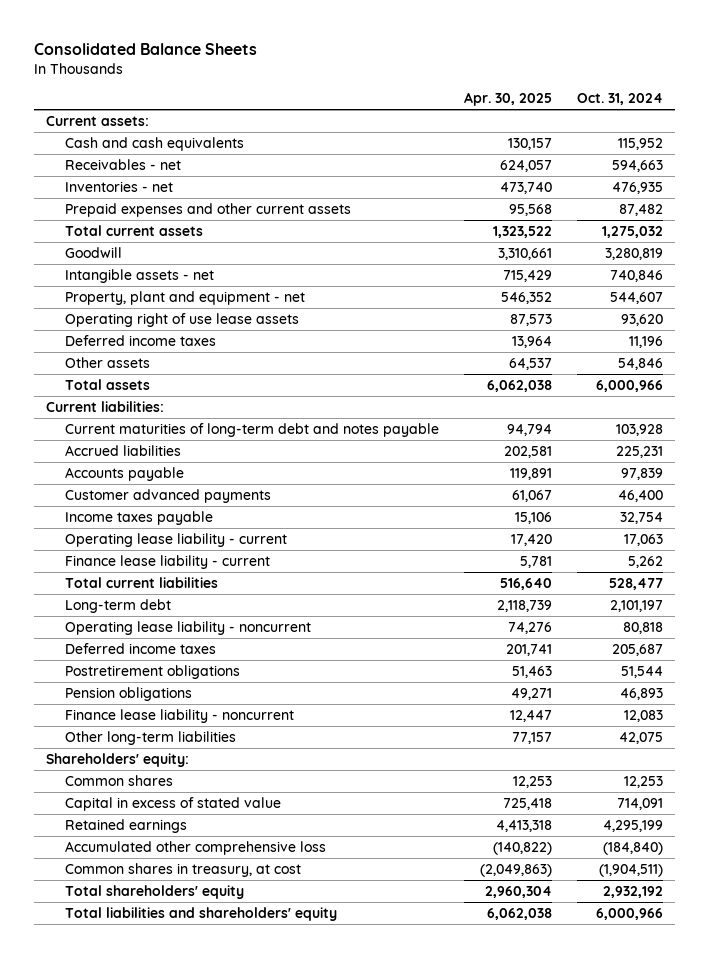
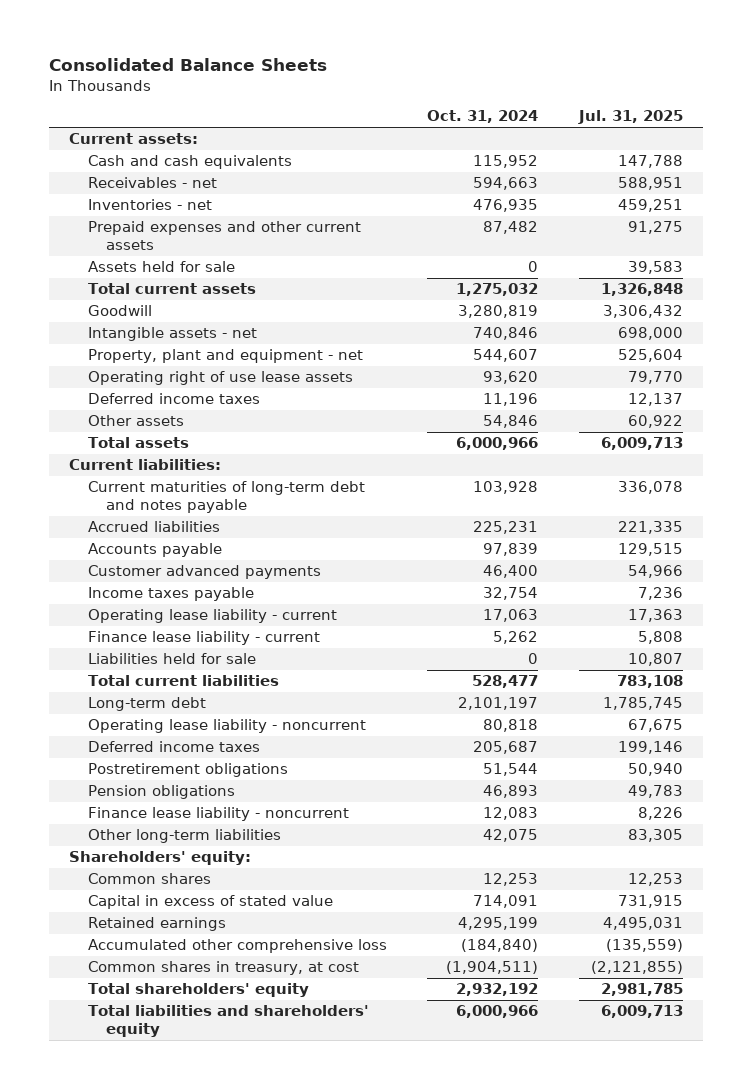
[464,92,553,107] Apr. 30, 2025 -> none
none -> [577,110,683,125] Jul. 31, 2025
none -> [87,261,235,273] Assets held for sale
none -> [87,653,256,665] Liabilities held for sale

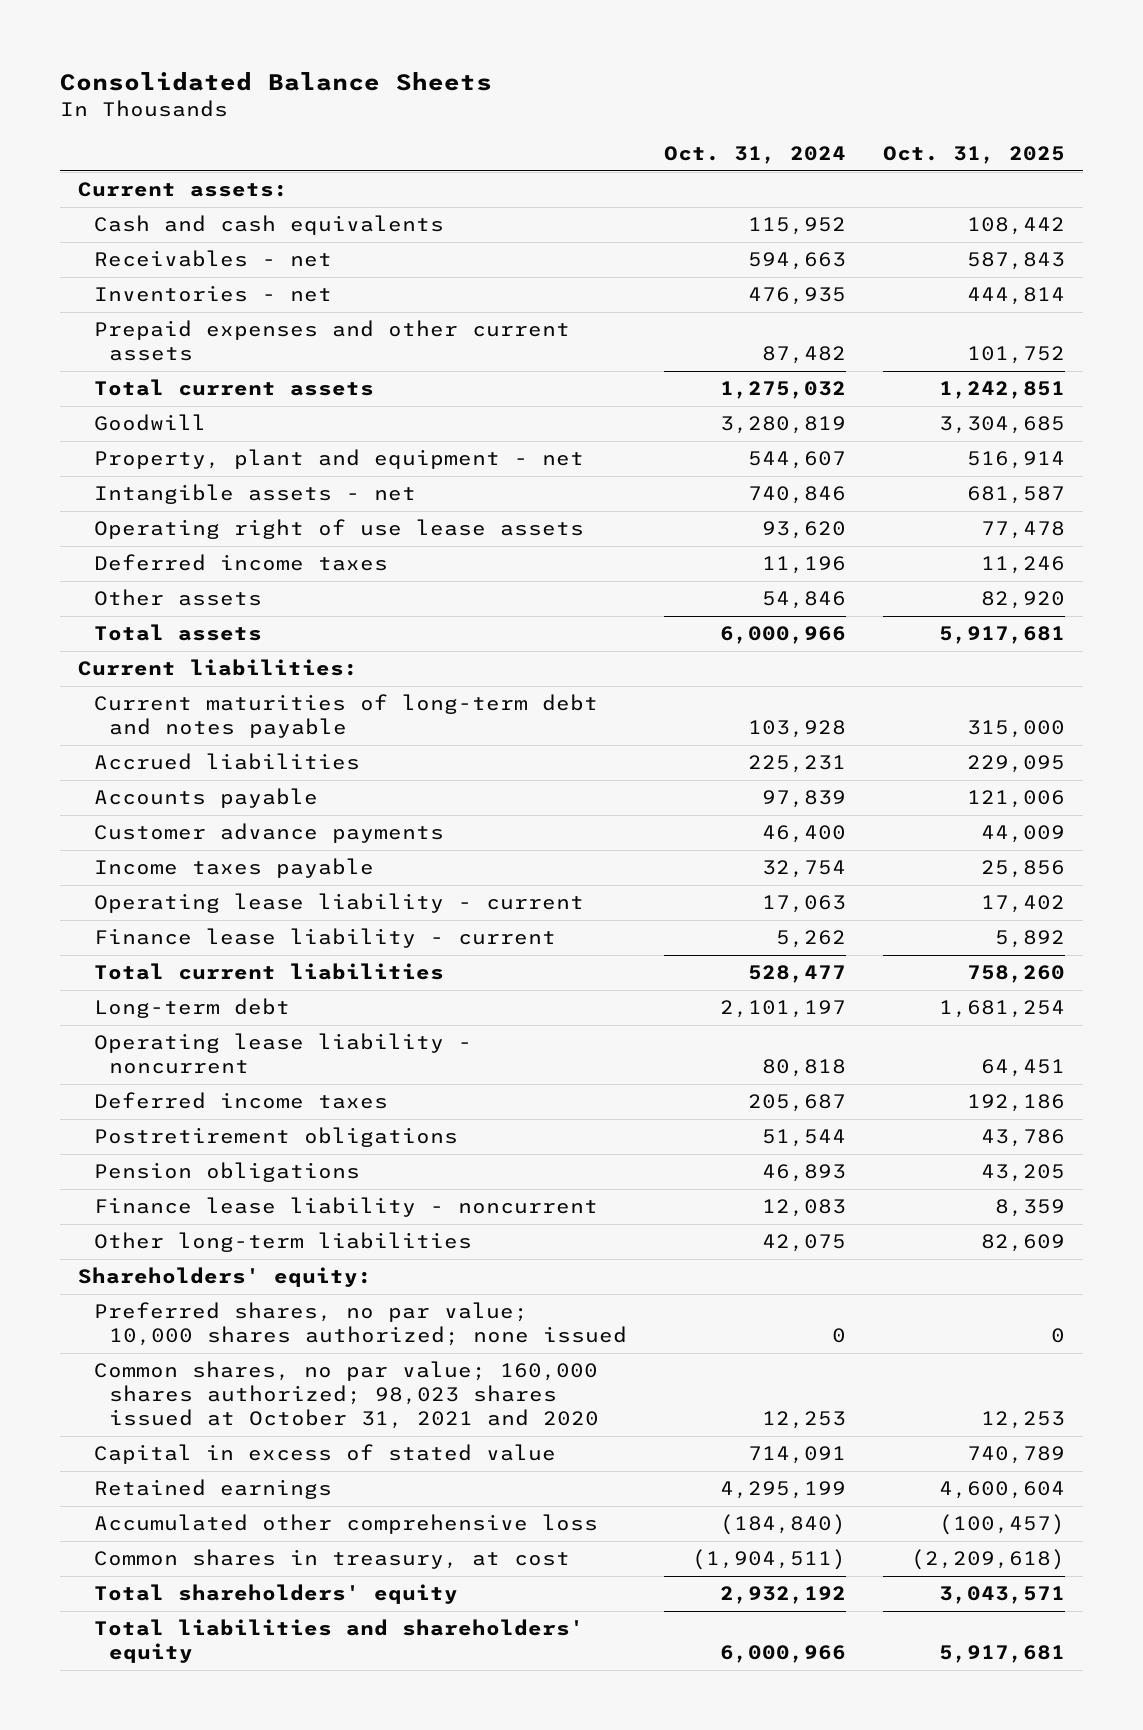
[577,110,683,125] Jul. 31, 2025 -> none
none -> [882,145,1065,164] Oct. 31, 2025
[87,261,235,273] Assets held for sale -> none
[87,327,257,342] Intangible assets - net -> [93,484,416,505] Intangible assets - net
[87,565,321,580] Customer advanced payments -> [93,823,444,844] Customer advance payments
[87,653,256,665] Liabilities held for sale -> none
none -> [93,1302,628,1347] Preferred shares, no par value; 10,000 shares authorized; none issued
[87,873,211,885] Common shares -> [93,1361,600,1430] Common shares, no par value; 160,000 shares authorized; 98,023 shares issued at October 31, 2021 and 2020

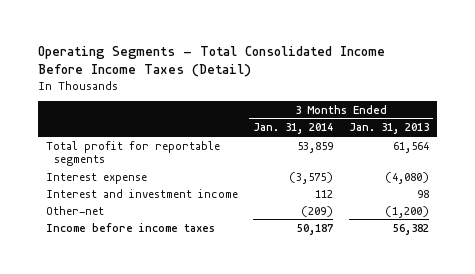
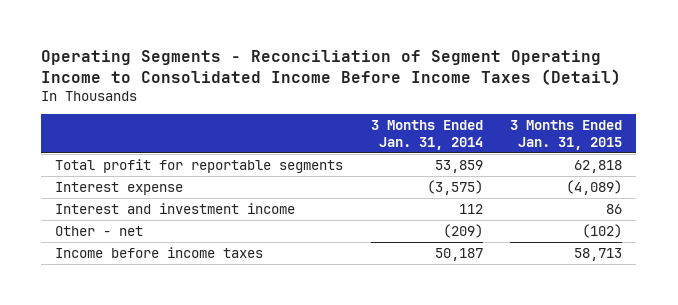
[37,45,385,77] Operating Segments - Total Consolidated Income Before Income Taxes (Detail) -> [41,50,622,85] Operating Segments - Reconciliation of Segment Operating Income to Consolidated Income Before Income Taxes (Detail)
[348,123,429,135] Jan. 31, 2013 -> none
none -> [510,120,623,150] 3 Months Ended Jan. 31, 2015
[45,205,104,215] Other-net -> [55,225,144,236] Other - net

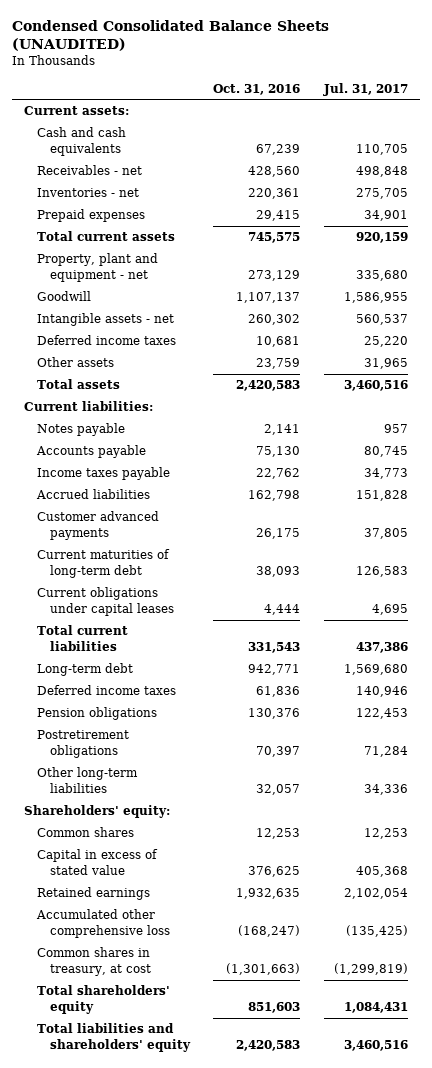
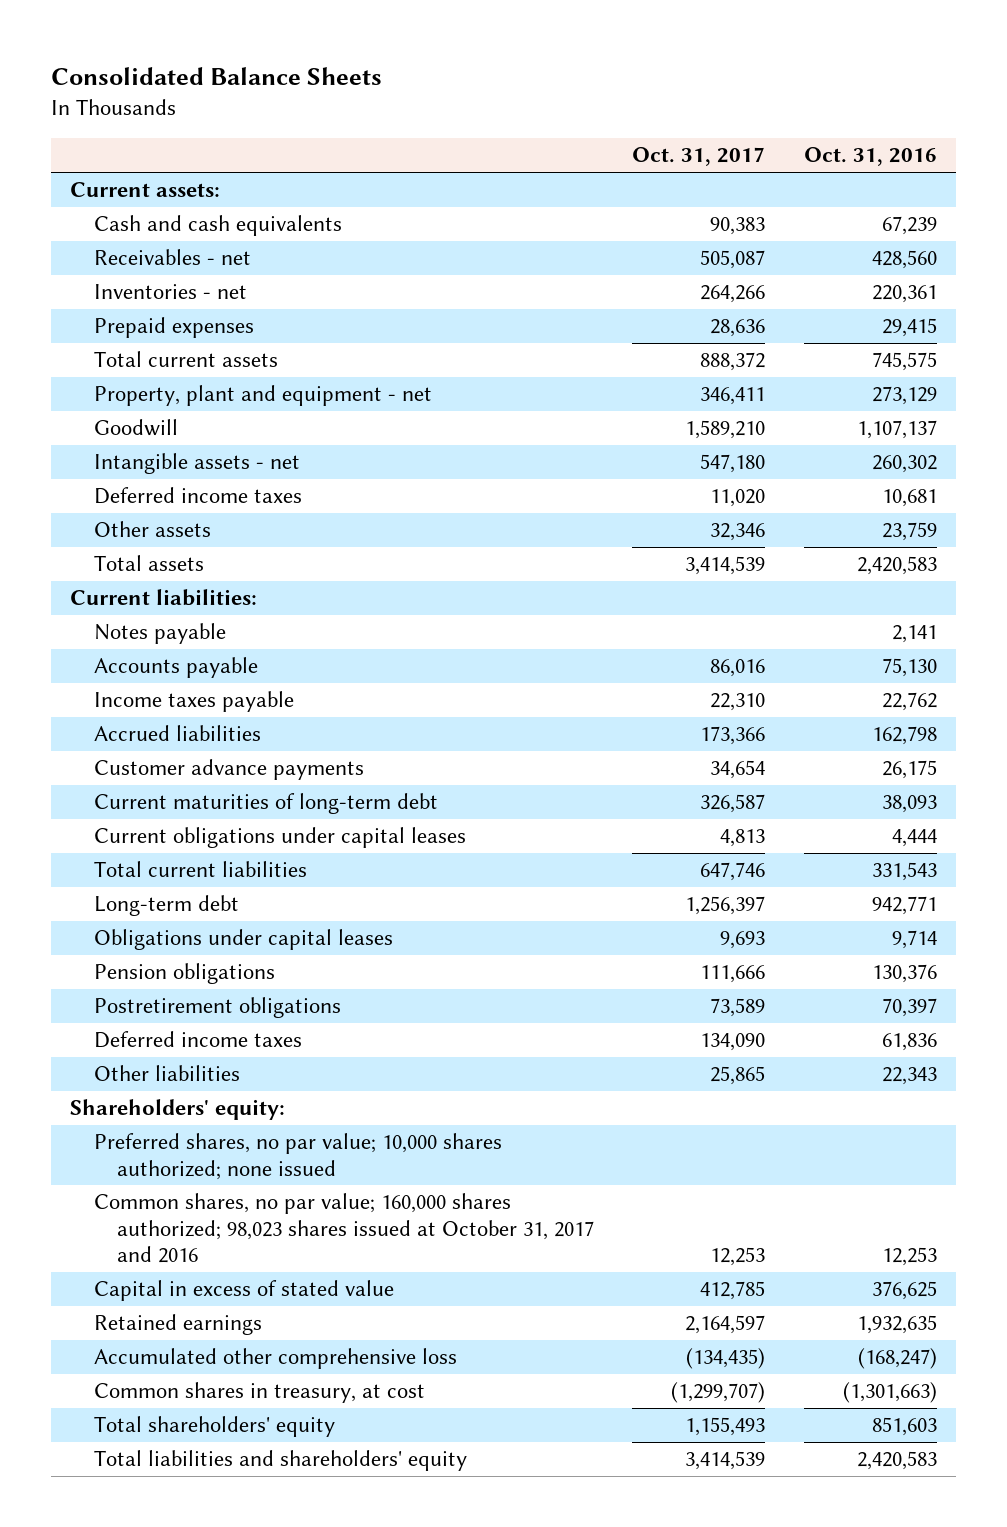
[12,19,330,52] Condensed Consolidated Balance Sheets (UNAUDITED) -> [50,67,382,86] Consolidated Balance Sheets
[322,82,408,96] Jul. 31, 2017 -> none
none -> [632,147,766,167] Oct. 31, 2017
[36,511,159,540] Customer advanced payments -> [93,759,364,781] Customer advance payments
none -> [93,929,393,951] Obligations under capital leases
[36,685,176,696] Deferred income taxes -> [93,1031,302,1049] Deferred income taxes
[36,767,138,793] Other long-term liabilities -> [93,1065,240,1082] Other liabilities
[256,783,301,795] 32,057 -> [881,1067,937,1086] 22,343
none -> [93,1133,502,1180] Preferred shares, no par value; 10,000 shares authorized; none issued
[36,827,134,838] Common shares -> [93,1193,595,1263] Common shares, no par value; 160,000 shares authorized; 98,023 shares issued at October 31, 2017 and 2016

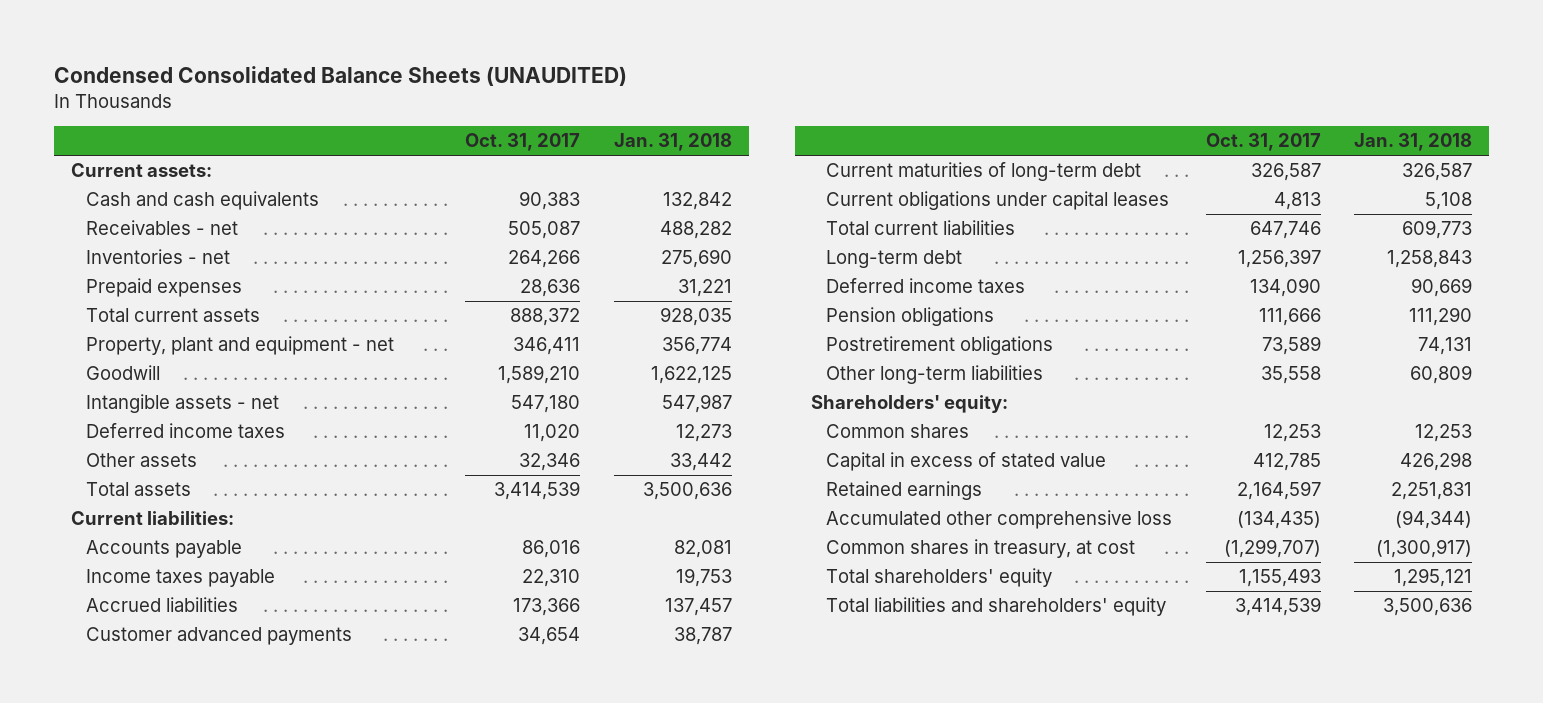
[50,67,382,86] Consolidated Balance Sheets -> [54,65,628,86] Condensed Consolidated Balance Sheets (UNAUDITED)
[803,147,937,167] Oct. 31, 2016 -> none
none -> [613,133,732,152] Jan. 31, 2018
[93,623,226,645] Notes payable -> none
[93,759,364,781] Customer advance payments -> [85,627,352,646] Customer advanced payments
[93,929,393,951] Obligations under capital leases -> none
[93,1031,302,1049] Deferred income taxes -> [826,278,1026,294] Deferred income taxes
[93,1065,240,1082] Other liabilities -> [826,365,1044,385] Other long-term liabilities
[710,1066,766,1086] 25,865 -> [1260,366,1321,385] 35,558
[93,1133,502,1180] Preferred shares, no par value; 10,000 shares authorized; none issued -> none
[93,1193,595,1263] Common shares, no par value; 160,000 shares authorized; 98,023 shares issued at October 31, 2017 and 2016 -> [826,424,970,439] Common shares

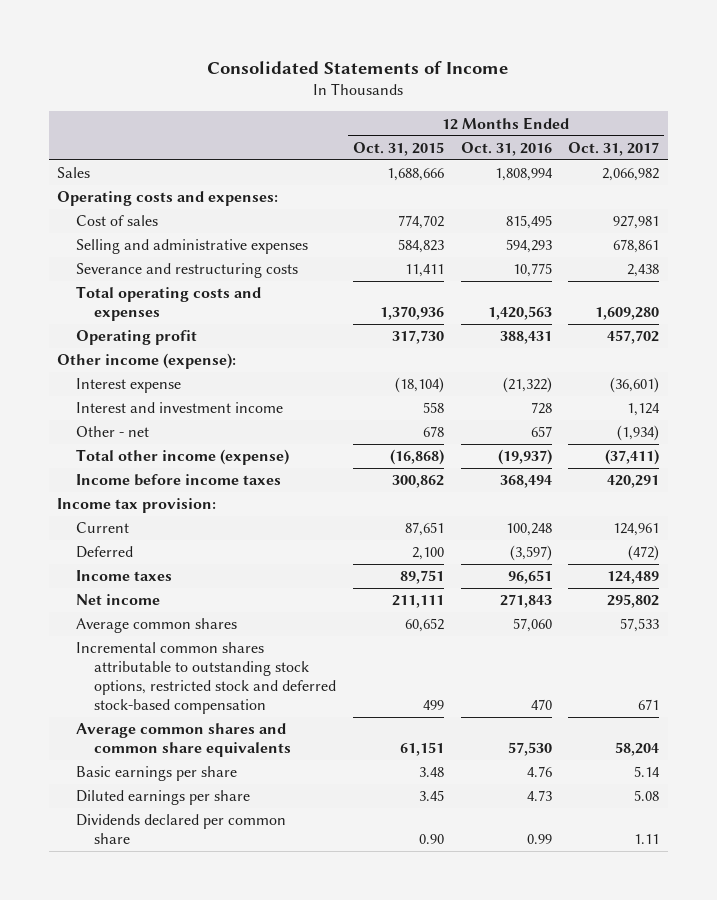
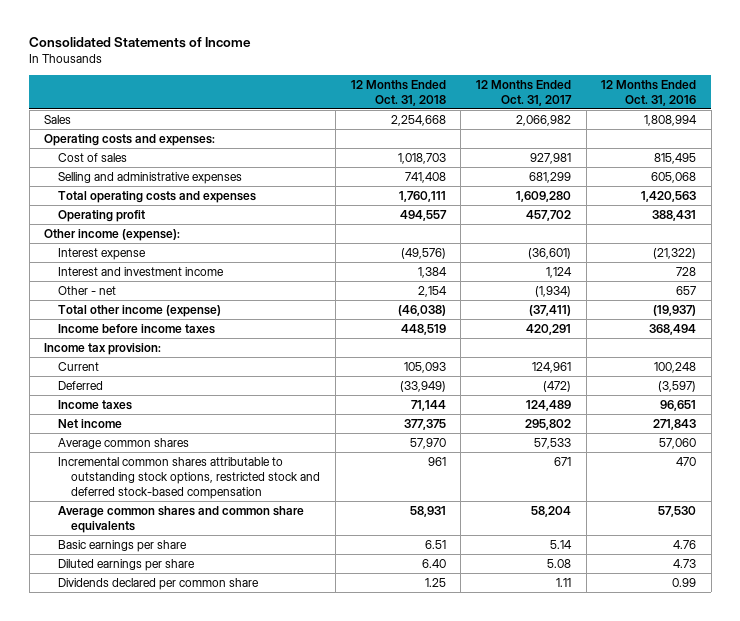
[352,141,444,156] Oct. 31, 2015 -> none
none -> [350,79,446,106] 12 Months Ended Oct. 31, 2018
[75,263,298,279] Severance and restructuring costs -> none
[505,239,552,254] 594,293 -> [651,171,697,183] 605,068
[613,239,660,254] 678,861 -> [528,171,571,183] 681,299

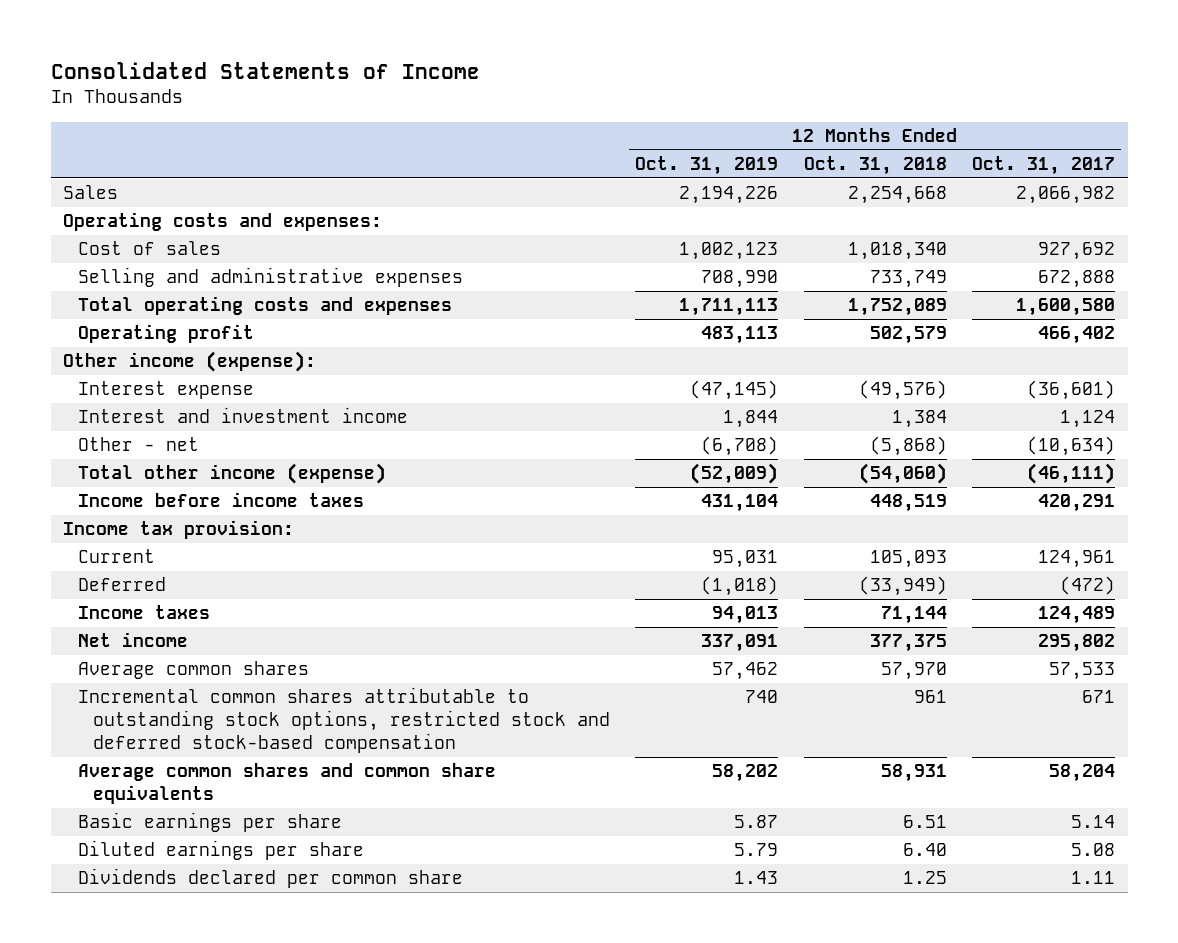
[601,79,697,106] 12 Months Ended Oct. 31, 2016 -> none
none -> [635,156,779,176] Oct. 31, 2019
[397,152,446,164] 1,018,703 -> [847,242,947,261] 1,018,340
[529,152,571,164] 927,981 -> [1038,242,1116,261] 927,692
[404,171,446,183] 741,408 -> [869,270,947,289] 733,749
[528,171,571,183] 681,299 -> [1038,270,1116,289] 672,888
[398,190,446,202] 1,760,111 -> [847,298,947,317] 1,752,089
[515,190,571,202] 1,609,280 -> [1016,298,1116,317] 1,600,580
[399,209,447,221] 494,557 -> [869,326,947,345] 502,579
[525,209,571,221] 457,702 -> [1038,326,1116,345] 466,402
[417,285,447,297] 2,154 -> [869,436,947,457] (5,868)
[534,285,571,297] (1,934) -> [1027,436,1116,457] (10,634)
[397,304,446,316] (46,038) -> [858,463,947,485] (54,060)
[528,304,571,316] (37,411) -> [1027,463,1116,485] (46,111)

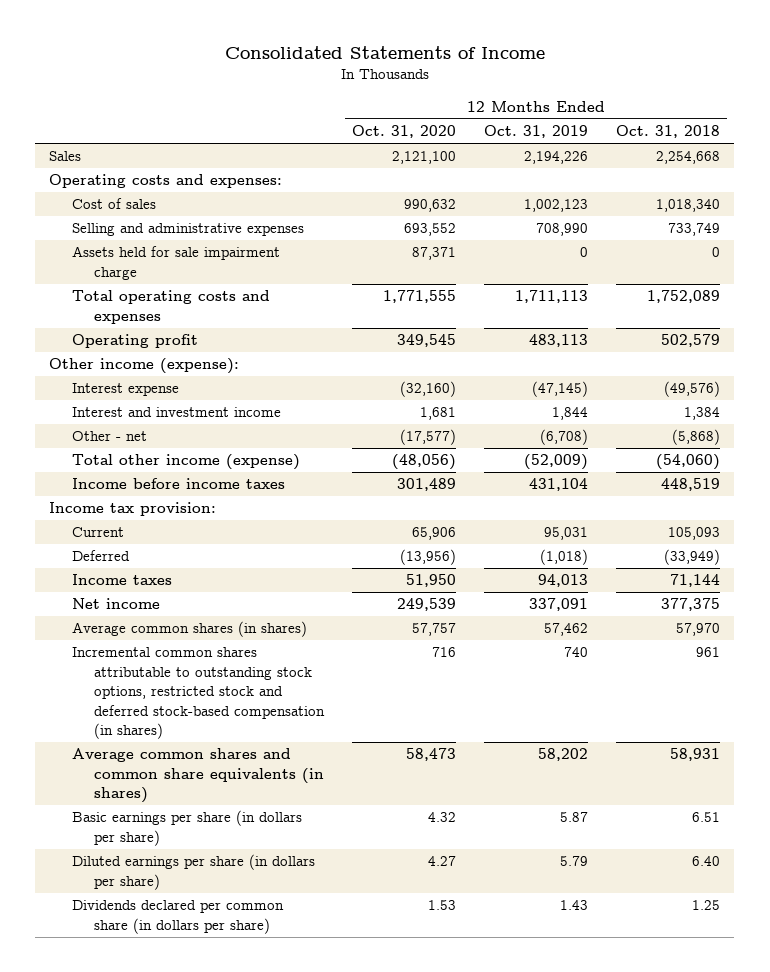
[972,156,1116,176] Oct. 31, 2017 -> none
none -> [351,125,456,139] Oct. 31, 2020
none -> [71,246,280,280] Assets held for sale impairment charge
[78,661,310,680] Average common shares -> [71,621,307,638] Average common shares (in shares)
[78,687,611,754] Incremental common shares attributable to outstanding stock options, restricted stock and deferred stock-based compensation -> [71,647,325,740] Incremental common shares attributable to outstanding stock options, restricted stock and deferred stock-based compensation (in shares)
[78,763,497,805] Average common shares and common share equivalents -> [71,748,324,804] Average common shares and common share equivalents (in shares)
[78,812,343,833] Basic earnings per share -> [71,810,302,846] Basic earnings per share (in dollars per share)
[78,840,365,861] Diluted earnings per share -> [71,854,315,890] Diluted earnings per share (in dollars per share)
[78,868,464,889] Dividends declared per common share -> [71,900,284,934] Dividends declared per common share (in dollars per share)

